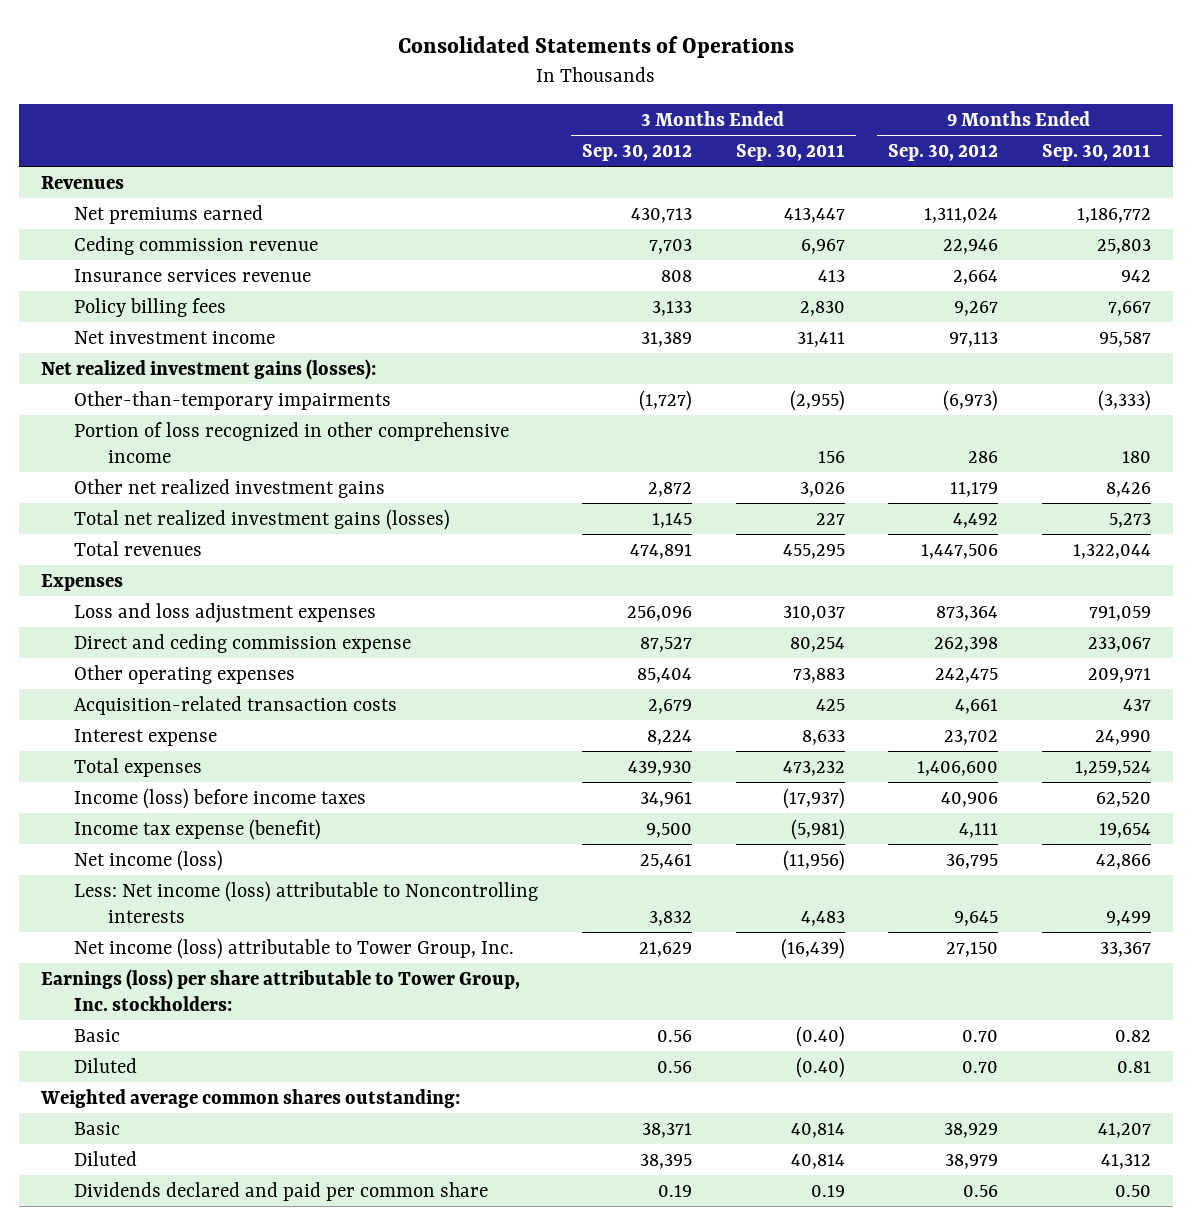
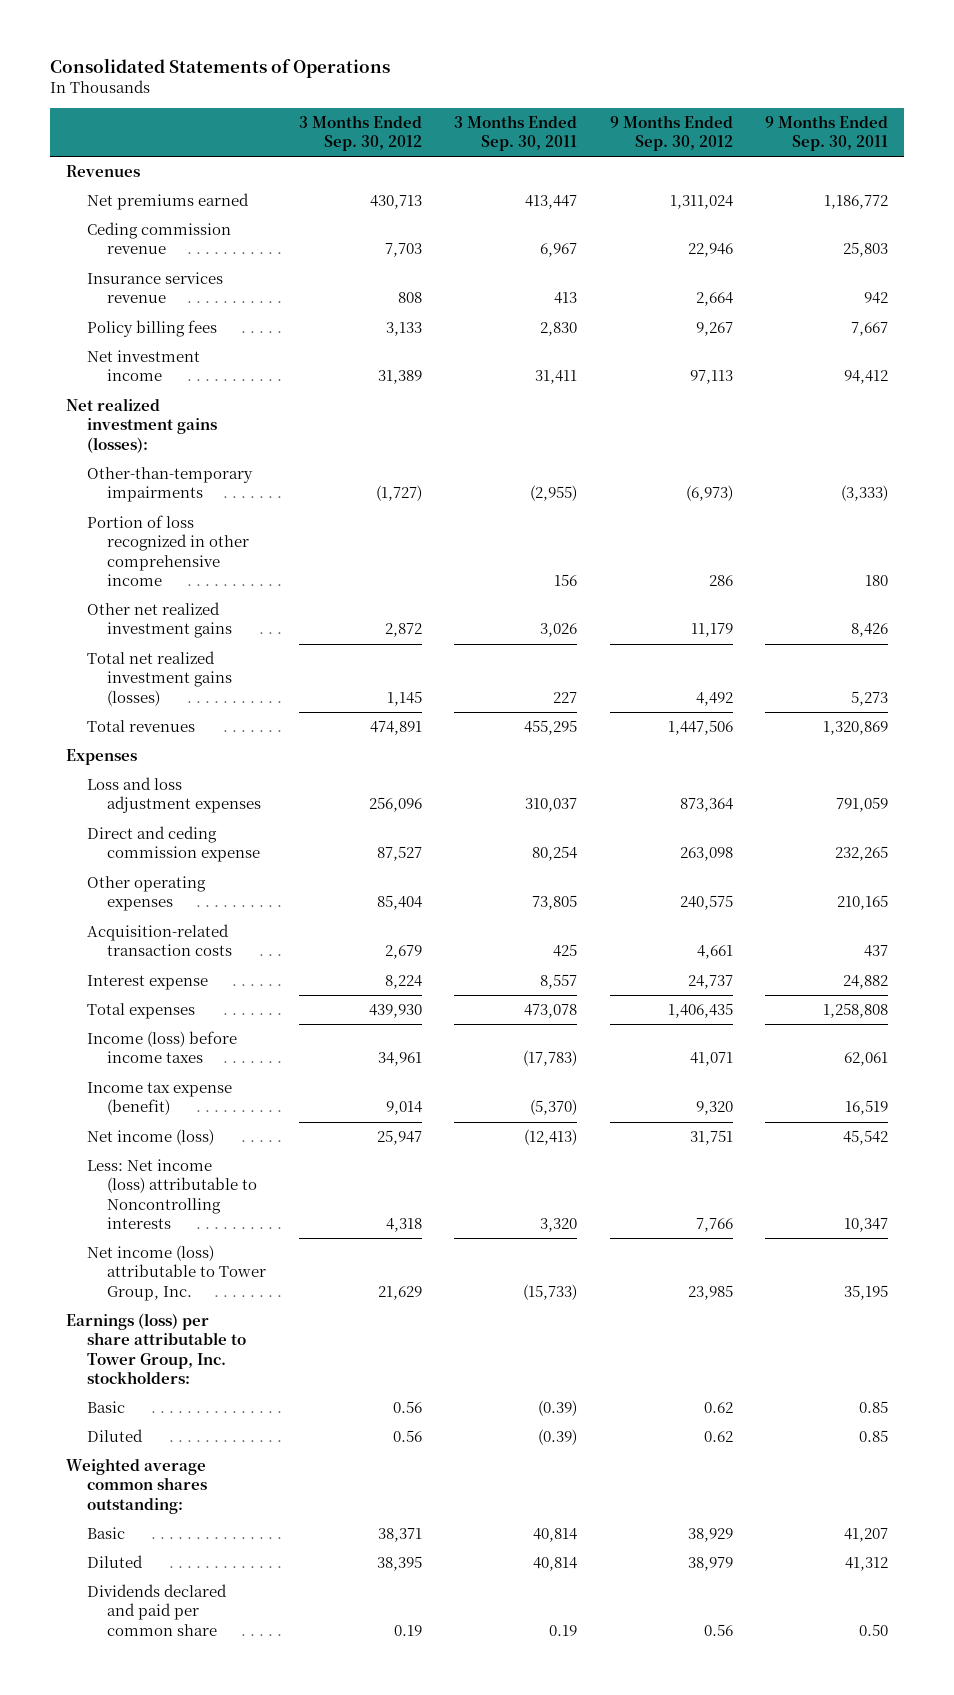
[1098,331,1151,347] 95,587 -> [843,370,888,385] 94,412
[1072,543,1151,559] 1,322,044 -> [822,721,888,736] 1,320,869
[934,636,999,652] 262,398 -> [679,847,733,862] 263,098
[1087,636,1151,652] 233,067 -> [834,846,888,862] 232,265
[792,667,845,683] 73,883 -> [532,895,578,911] 73,805
[935,667,999,683] 242,475 -> [679,895,733,911] 240,575
[1087,667,1151,683] 209,971 -> [836,895,888,911] 210,165
[801,729,845,745] 8,633 -> [540,974,578,990] 8,557
[944,729,999,745] 23,702 -> [687,975,733,990] 24,737
[1094,729,1151,745] 24,990 -> [842,975,888,990] 24,882
[782,760,845,776] 473,232 -> [524,1004,578,1019] 473,078
[917,760,999,776] 1,406,600 -> [667,1003,733,1019] 1,406,435
[1074,760,1151,776] 1,259,524 -> [822,1003,888,1019] 1,258,808
[782,787,845,809] (17,937) -> [523,1050,578,1067] (17,783)
[941,791,999,807] 40,906 -> [689,1052,733,1067] 41,071
[1095,791,1151,807] 62,520 -> [843,1052,888,1067] 62,061
[646,822,693,838] 9,500 -> [385,1101,422,1116] 9,014
[790,818,845,840] (5,981) -> [530,1099,578,1116] (5,370)
[959,822,999,838] 4,111 -> [695,1101,733,1116] 9,320
[1098,822,1151,838] 19,654 -> [844,1100,888,1116] 16,519
[640,853,693,869] 25,461 -> [376,1130,422,1146] 25,947
[782,849,845,871] (11,956) -> [524,1129,578,1146] (12,413)
[946,853,999,869] 36,795 -> [689,1130,733,1146] 31,751
[1095,853,1151,869] 42,866 -> [842,1130,888,1146] 45,542
[649,910,693,926] 3,832 -> [385,1217,422,1232] 4,318
[800,910,845,926] 4,483 -> [540,1217,578,1232] 3,320
[954,910,999,926] 9,645 -> [695,1217,733,1232] 7,766
[1105,910,1151,926] 9,499 -> [843,1217,888,1232] 10,347
[780,937,845,959] (16,439) -> [523,1283,578,1300] (15,733)
[946,941,999,957] 27,150 -> [687,1284,733,1300] 23,985
[1099,941,1151,957] 33,367 -> [843,1284,888,1300] 35,195
[795,1025,845,1047] (0.40) -> [538,1400,578,1417] (0.39)
[962,1029,999,1042] 0.70 -> [703,1402,733,1414] 0.62
[1114,1029,1151,1042] 0.82 -> [858,1401,888,1414] 0.85
[795,1056,845,1078] (0.40) -> [538,1429,578,1446] (0.39)
[962,1060,999,1073] 0.70 -> [703,1431,733,1443] 0.62
[1116,1060,1151,1073] 0.81 -> [858,1430,888,1443] 0.85

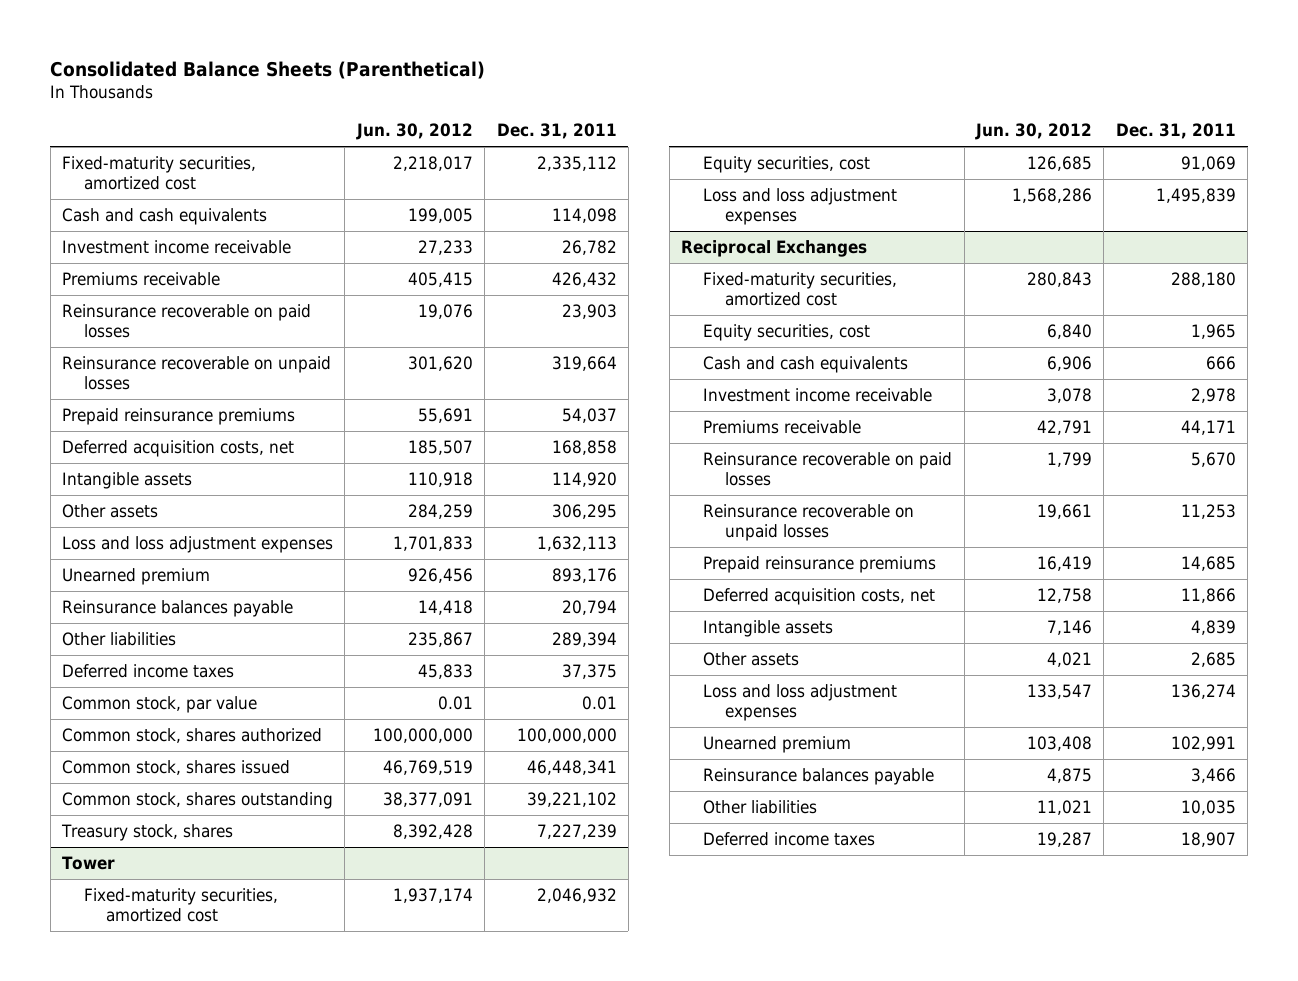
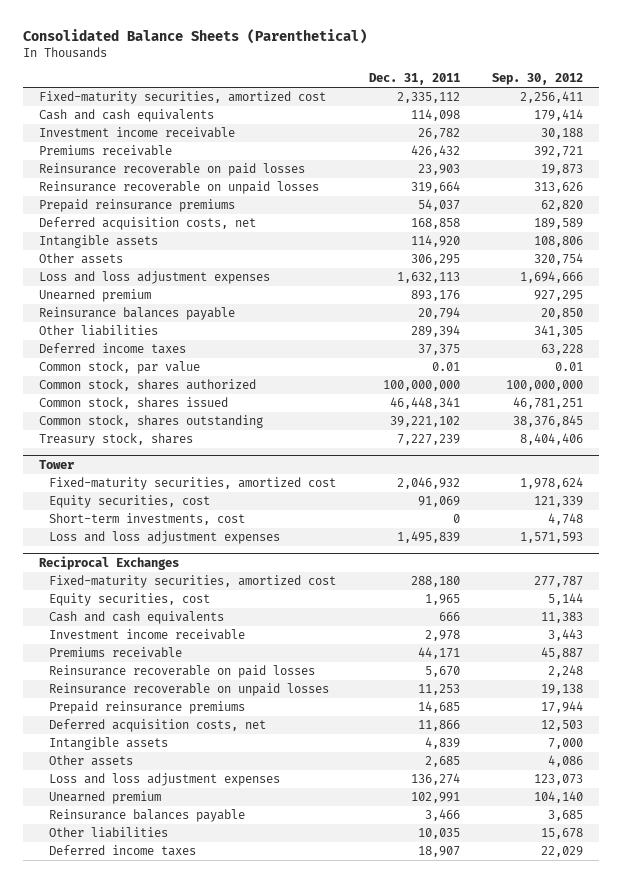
[355,123,473,141] Jun. 30, 2012 -> none
none -> [492,73,584,86] Sep. 30, 2012
none -> [49,513,246,526] Short-term investments, cost

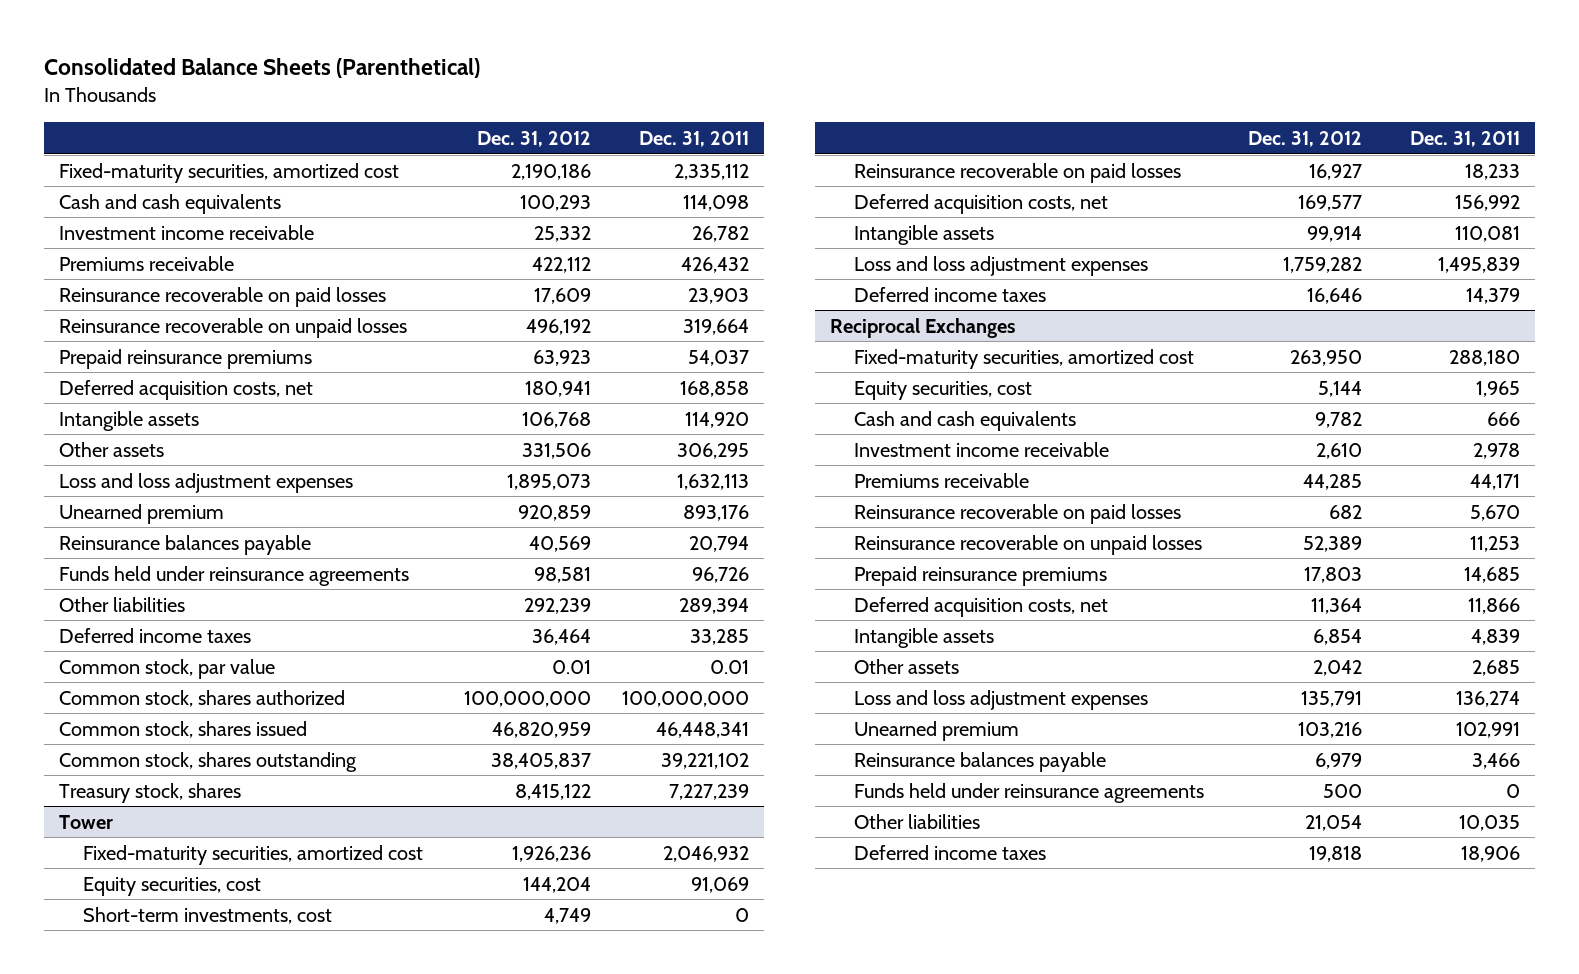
[492,73,584,86] Sep. 30, 2012 -> none
none -> [476,131,591,148] Dec. 31, 2012
none -> [59,565,410,586] Funds held under reinsurance agreements
[417,344,460,356] 37,375 -> [689,628,749,645] 33,285
none -> [853,162,1181,183] Reinsurance recoverable on paid losses
none -> [853,193,1108,214] Deferred acquisition costs, net
none -> [853,224,994,245] Intangible assets
none -> [853,286,1046,302] Deferred income taxes
none -> [853,782,1204,803] Funds held under reinsurance agreements
[417,846,460,858] 18,907 -> [1460,845,1520,862] 18,906

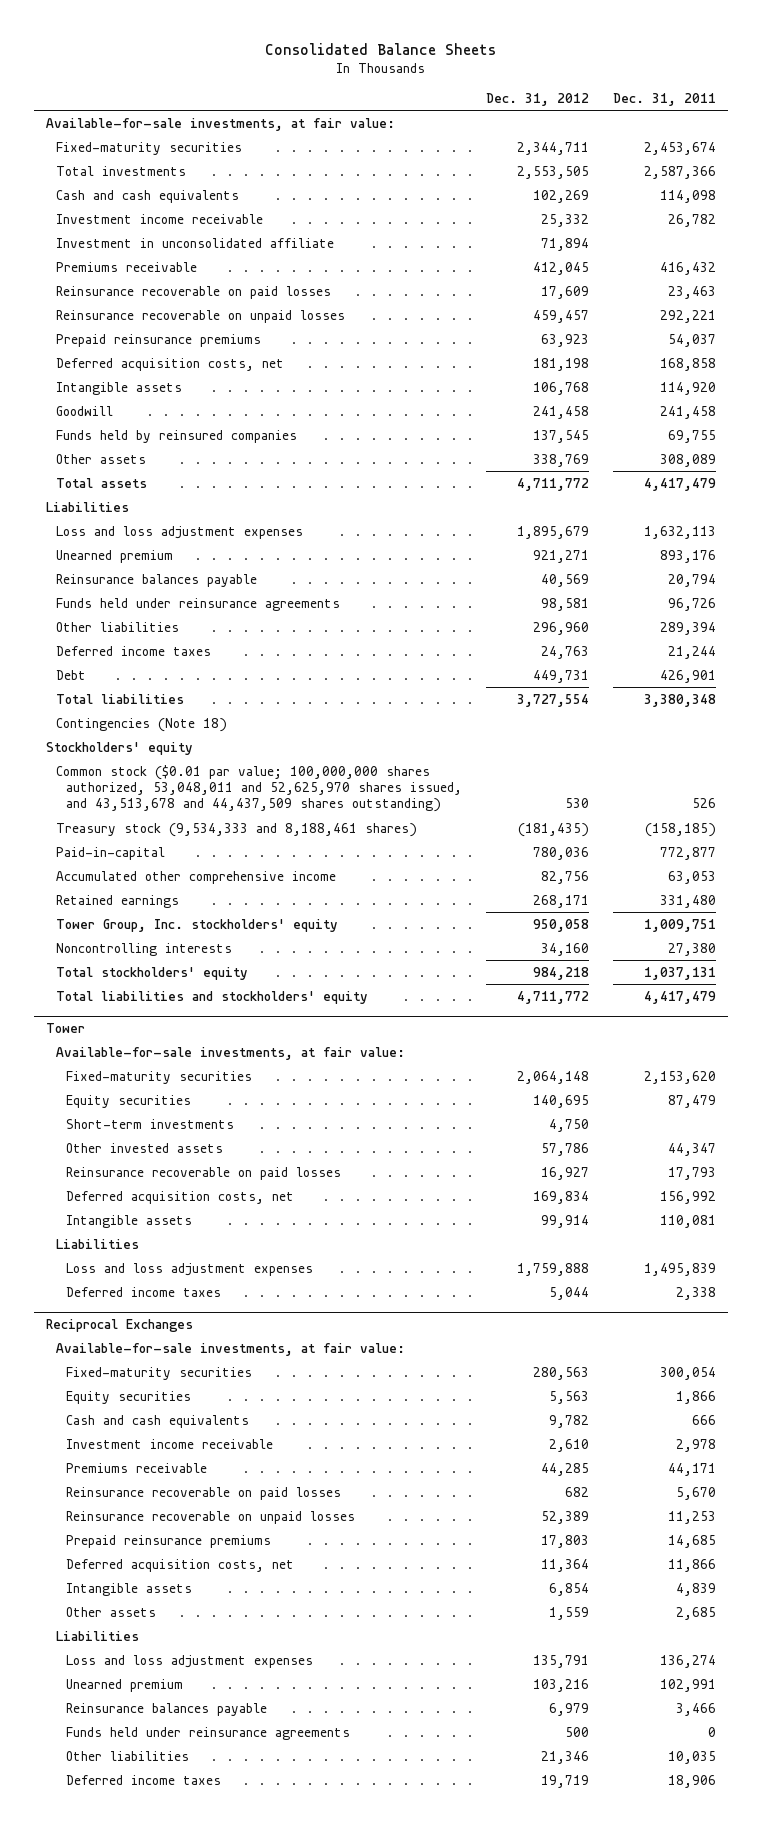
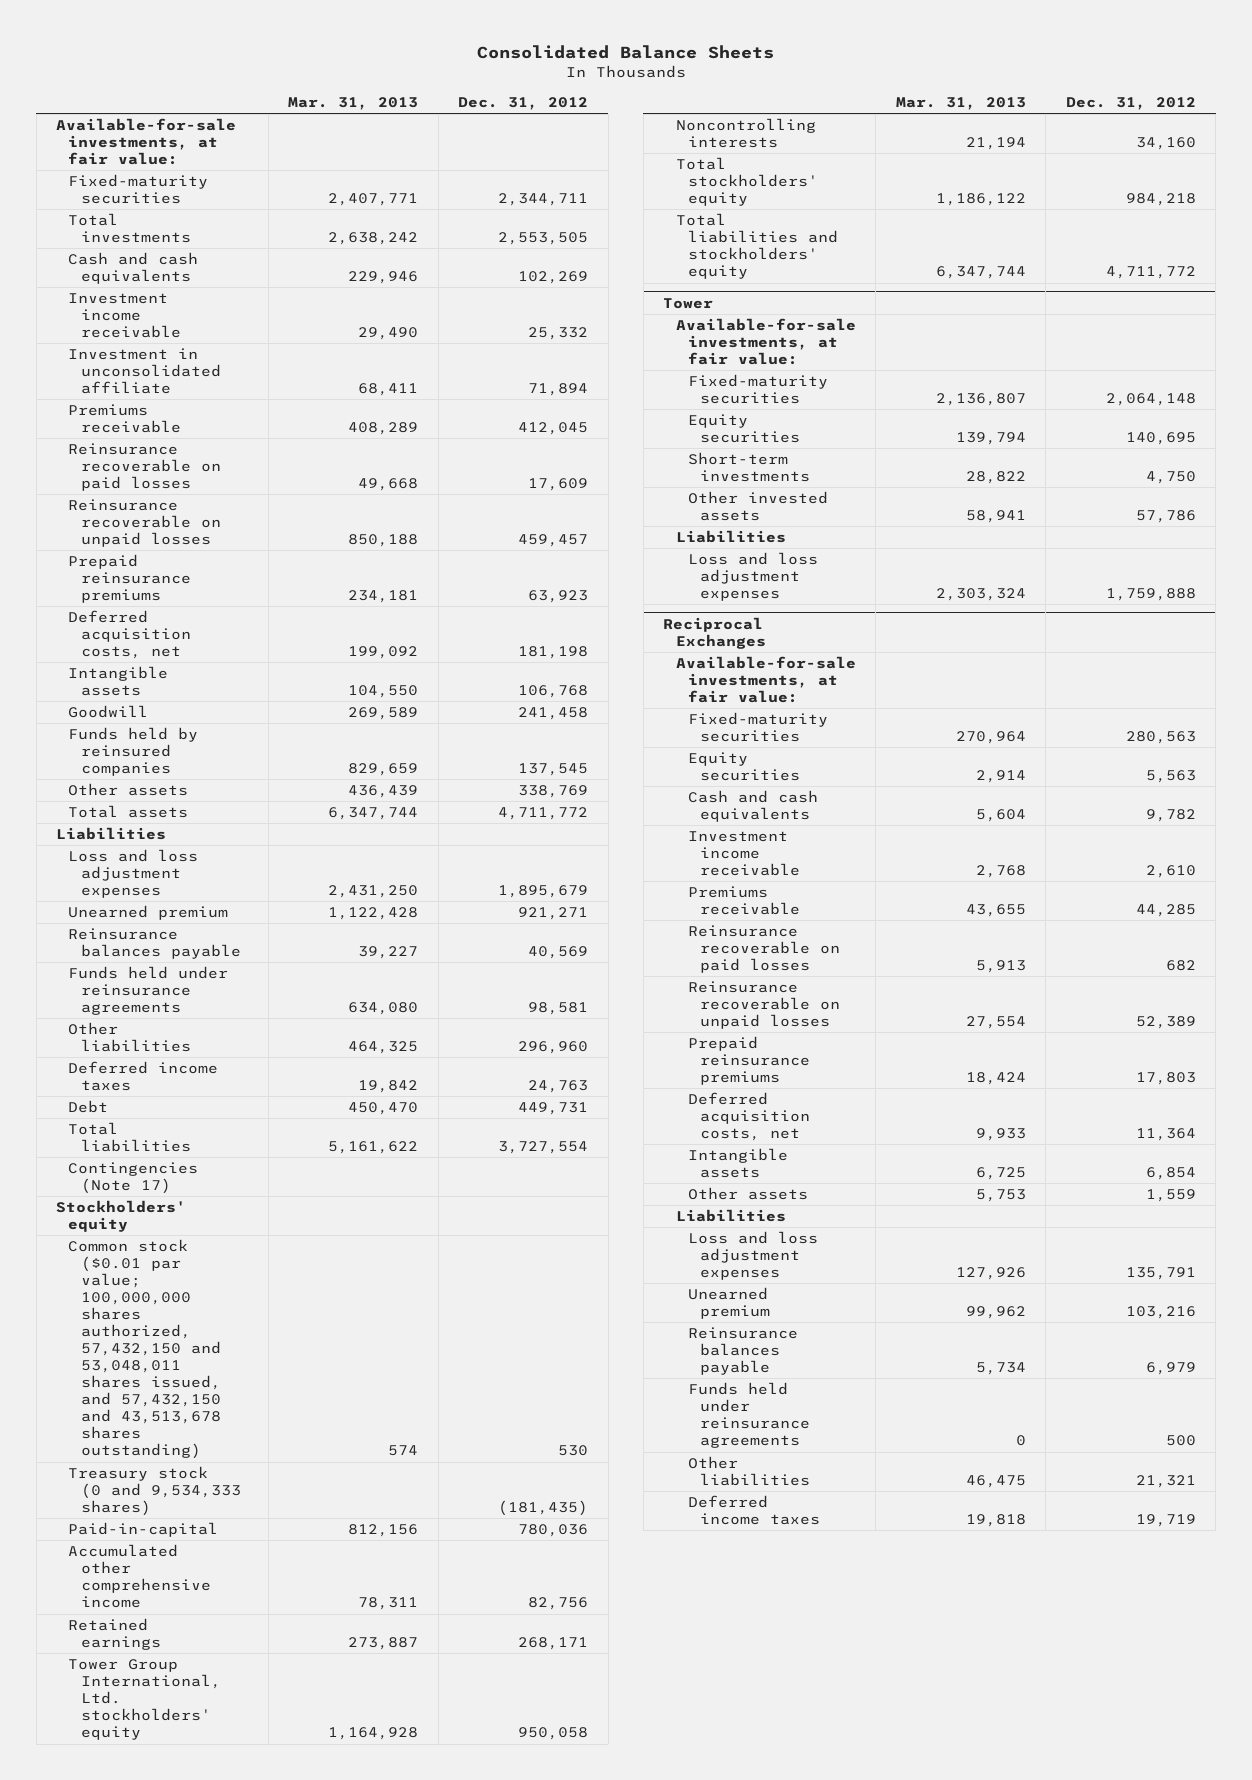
[612,92,716,106] Dec. 31, 2011 -> none
none -> [288,96,419,110] Mar. 31, 2013
[55,717,227,732] Contingencies (Note 18) -> [68,1162,199,1195] Contingencies (Note 17)
[55,764,462,813] Common stock ($0.01 par value; 100,000,000 shares authorized, 53,048,011 and 52,625,970 shares issued, and 43,513,678 and 44,437,509 shares outstanding) -> [68,1239,221,1460] Common stock ($0.01 par value; 100,000,000 shares authorized, 57,432,150 and 53,048,011 shares issued, and 57,432,150 and 43,513,678 shares outstanding)
[55,822,417,837] Treasury stock (9,534,333 and 8,188,461 shares) -> [68,1466,241,1517] Treasury stock (0 and 9,534,333 shares)
[55,918,338,932] Tower Group, Inc. stockholders' equity -> [68,1659,221,1741] Tower Group International, Ltd. stockholders' equity
[65,1166,341,1180] Reinsurance recoverable on paid losses -> none
[65,1190,294,1204] Deferred acquisition costs, net -> none
[65,1214,192,1228] Intangible assets -> none
[65,1286,221,1297] Deferred income taxes -> none
[540,1750,589,1764] 21,346 -> [1135,1475,1196,1489] 21,321

